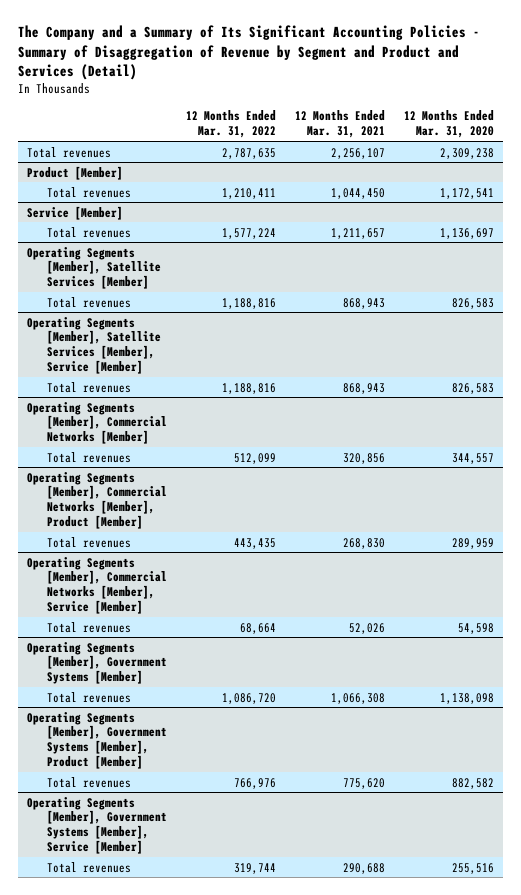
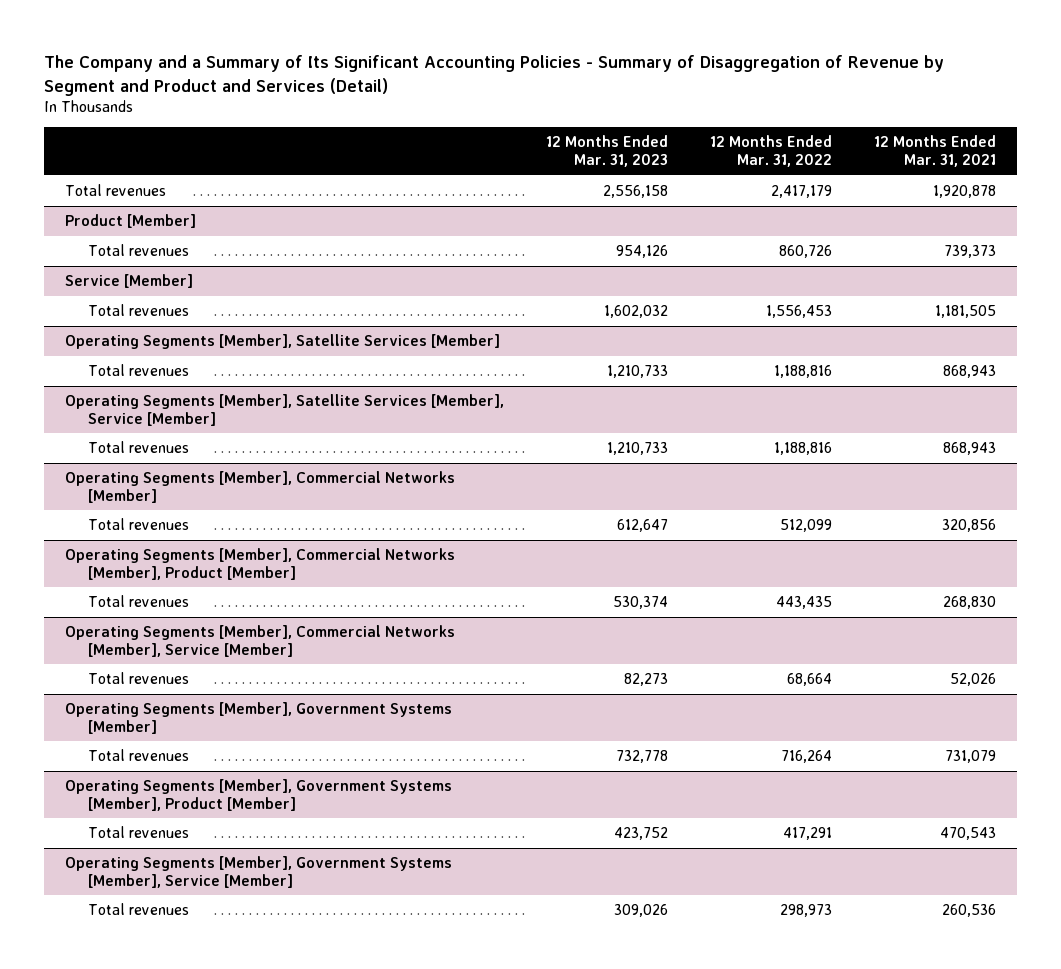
[403,110,494,139] 12 Months Ended Mar. 31, 2020 -> none
none -> [546,135,669,168] 12 Months Ended Mar. 31, 2023
[221,147,276,159] 2,787,635 -> [771,184,833,198] 2,417,179
[330,147,385,159] 2,256,107 -> [932,184,996,198] 1,920,878
[221,187,276,199] 1,210,411 -> [779,244,833,258] 860,726
[330,187,385,199] 1,044,450 -> [943,244,996,258] 739,373
[221,227,276,239] 1,577,224 -> [766,304,833,318] 1,556,453
[330,227,385,239] 1,211,657 -> [934,304,996,318] 1,181,505
[221,692,276,704] 1,086,720 -> [781,749,833,763] 716,264
[330,692,385,704] 1,066,308 -> [944,749,996,763] 731,079
[233,777,276,789] 766,976 -> [783,826,833,840] 417,291
[342,777,385,789] 775,620 -> [939,826,996,840] 470,543
[233,862,276,874] 319,744 -> [780,903,833,917] 298,973
[342,862,385,874] 290,688 -> [941,903,996,917] 260,536

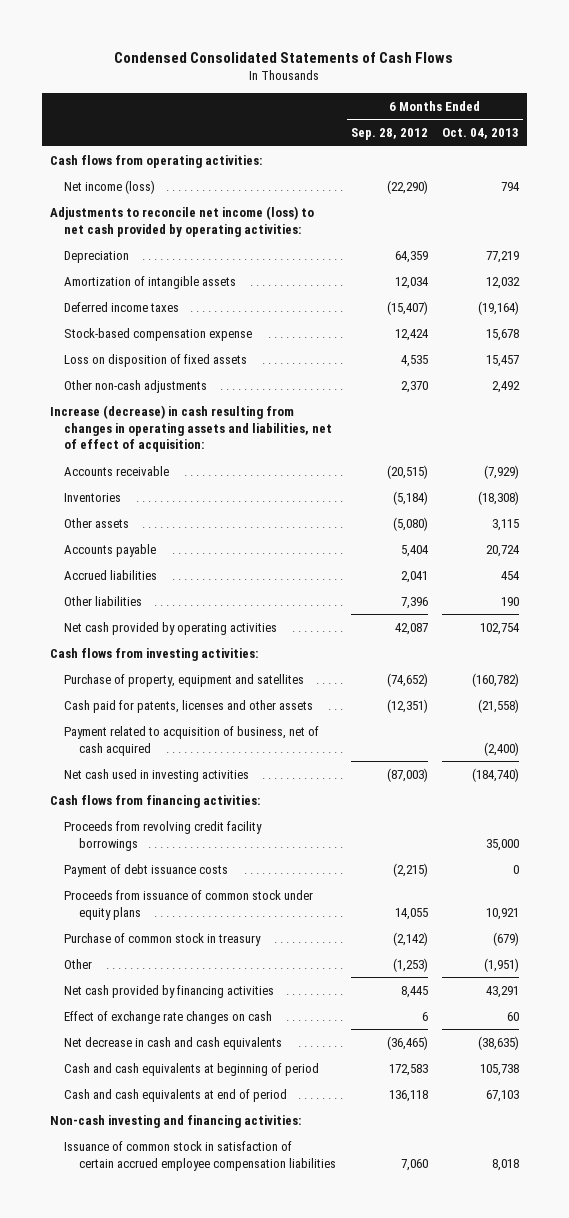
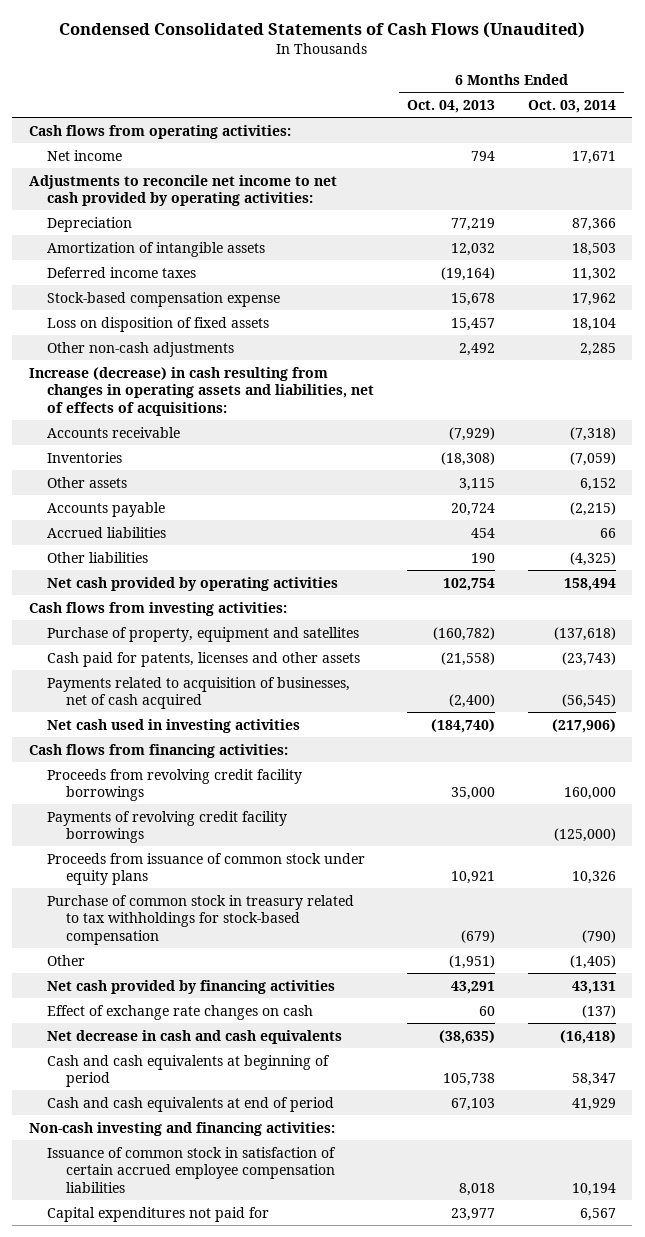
[114,51,454,63] Condensed Consolidated Statements of Cash Flows -> [59,21,586,38] Condensed Consolidated Statements of Cash Flows (Unaudited)
[350,128,428,141] Sep. 28, 2012 -> none
none -> [527,100,616,114] Oct. 03, 2014
[64,179,156,194] Net income (loss) -> [47,149,123,161] Net income
[49,205,314,237] Adjustments to reconcile net income (loss) to net cash provided by operating activities: -> [28,174,337,207] Adjustments to reconcile net income to net cash provided by operating activities:
[49,404,333,453] Increase (decrease) in cash resulting from changes in operating assets and liabilities, net of effect of acquisition: -> [28,366,375,416] Increase (decrease) in cash resulting from changes in operating assets and liabilities, net of effects of acquisitions:
[64,725,320,756] Payment related to acquisition of business, net of cash acquired -> [47,676,351,710] Payments related to acquisition of businesses, net of cash acquired
[64,863,229,877] Payment of debt issuance costs -> none
none -> [47,810,288,844] Payments of revolving credit facility borrowings
[64,932,262,946] Purchase of common stock in treasury -> [47,894,355,945] Purchase of common stock in treasury related to tax withholdings for stock-based compensation
none -> [47,1206,270,1222] Capital expenditures not paid for

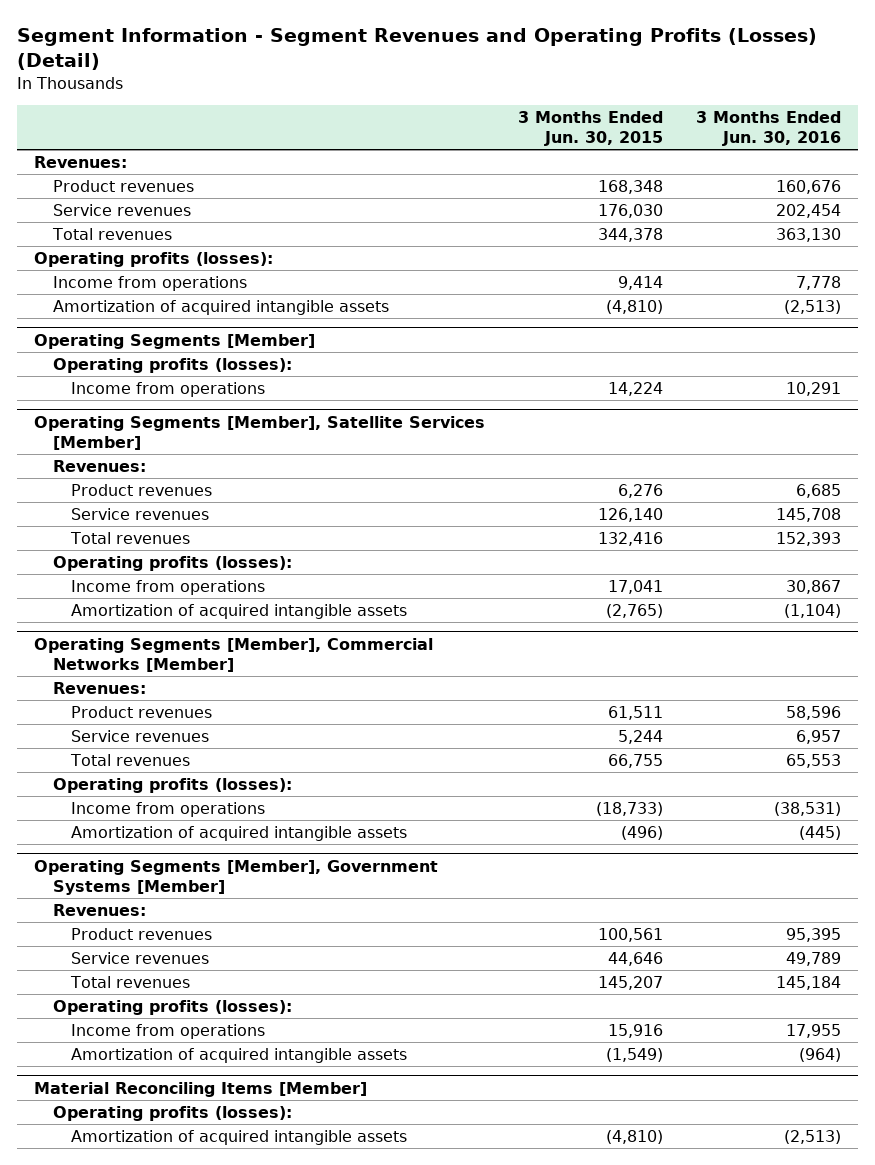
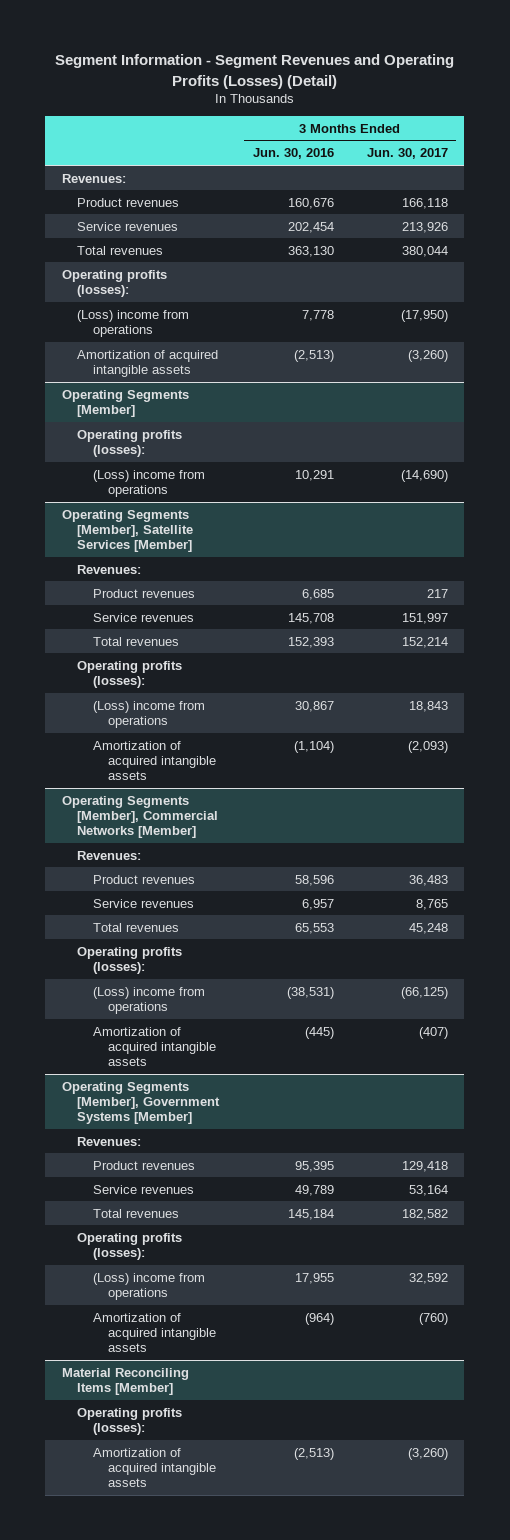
[518,111,664,147] 3 Months Ended Jun. 30, 2015 -> none
none -> [366,148,448,160] Jun. 30, 2017
[52,276,247,292] Income from operations -> [77,309,190,337] (Loss) income from operations
[71,382,266,398] Income from operations -> [92,469,205,497] (Loss) income from operations
[71,580,266,596] Income from operations -> [92,700,205,728] (Loss) income from operations
[71,802,266,818] Income from operations -> [92,986,205,1014] (Loss) income from operations
[71,1024,266,1040] Income from operations -> [92,1272,205,1300] (Loss) income from operations

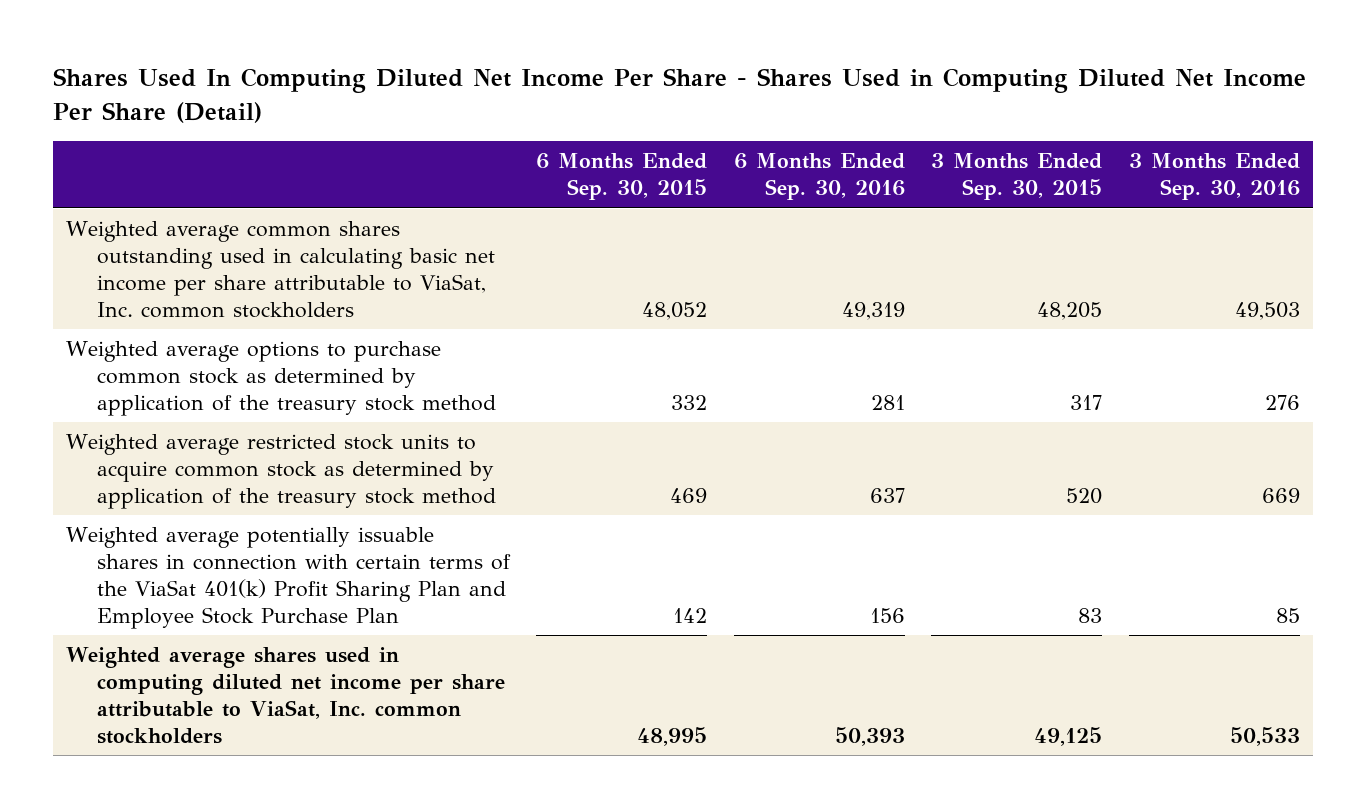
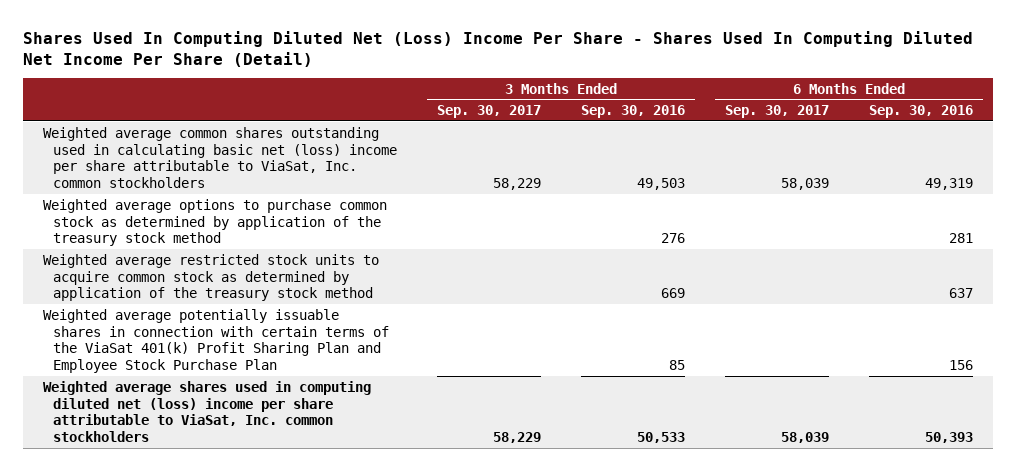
[52,68,1306,123] Shares Used In Computing Diluted Net Income Per Share - Shares Used in Computing Diluted Net Income Per Share (Detail) -> [23,30,974,67] Shares Used In Computing Diluted Net (Loss) Income Per Share - Shares Used In Computing Diluted Net Income Per Share (Detail)
[536,153,708,201] 6 Months Ended Sep. 30, 2015 -> none
[931,153,1103,201] 3 Months Ended Sep. 30, 2015 -> none
none -> [436,105,541,119] Sep. 30, 2017
none -> [725,105,830,119] Sep. 30, 2017
[66,221,495,318] Weighted average common shares outstanding used in calculating basic net income per share attributable to ViaSat, Inc. common stockholders -> [43,126,397,189] Weighted average common shares outstanding used in calculating basic net (loss) income per share attributable to ViaSat, Inc. common stockholders
[66,647,505,744] Weighted average shares used in computing diluted net income per share attributable to ViaSat, Inc. common stockholders -> [43,380,372,443] Weighted average shares used in computing diluted net (loss) income per share attributable to ViaSat, Inc. common stockholders

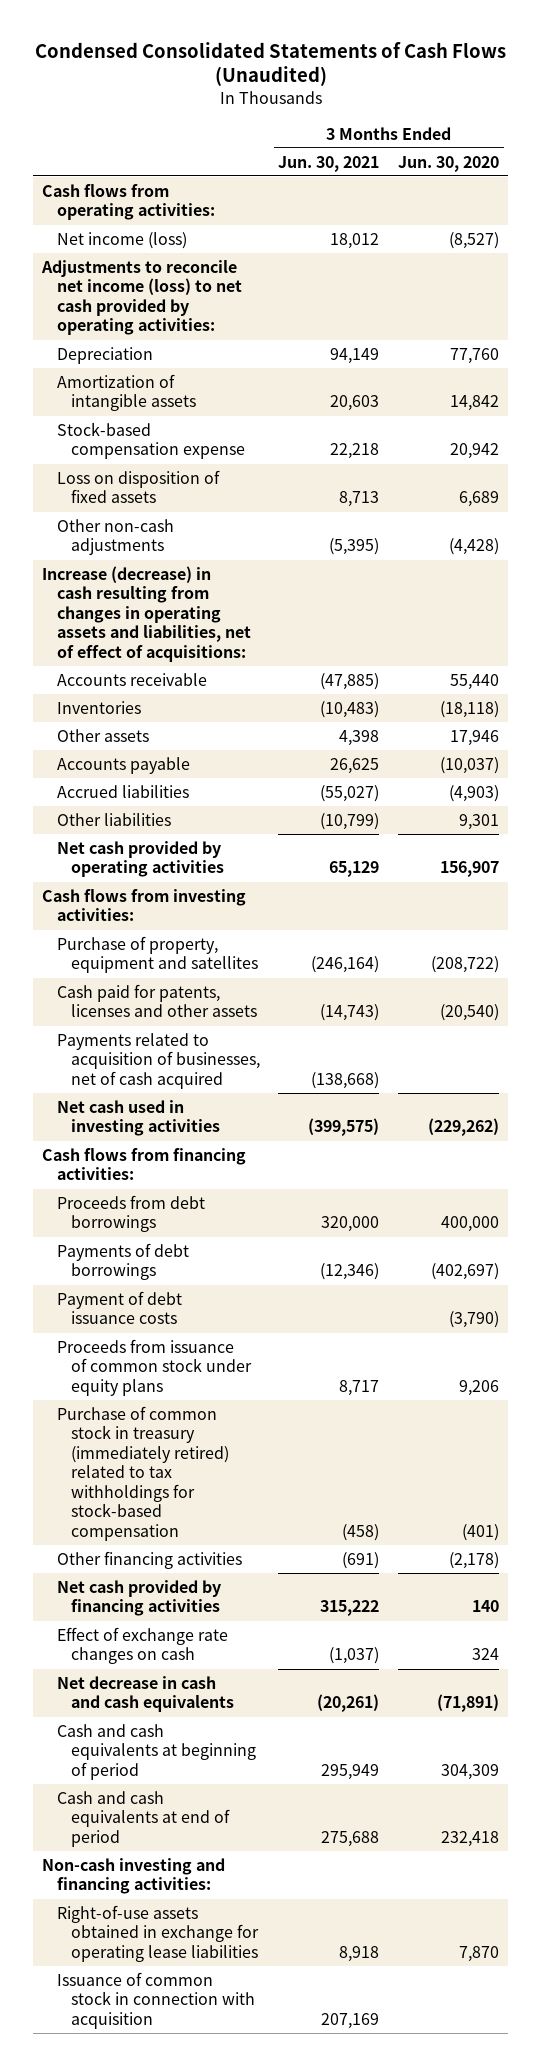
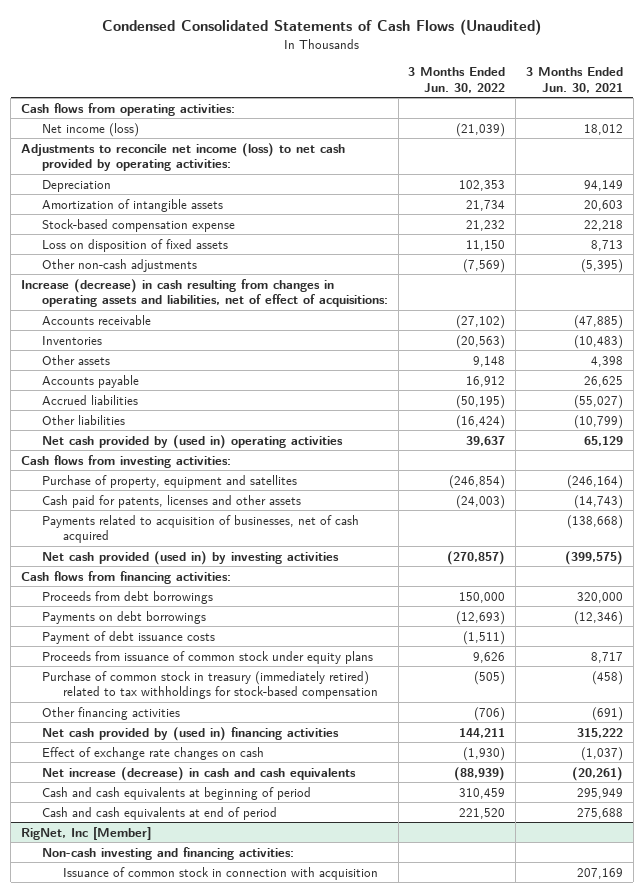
[398,155,500,172] Jun. 30, 2020 -> none
none -> [408,67,506,94] 3 Months Ended Jun. 30, 2022
[56,840,224,878] Net cash provided by operating activities -> [41,434,343,449] Net cash provided by (used in) operating activities
[56,1099,220,1137] Net cash used in investing activities -> [41,550,339,565] Net cash provided (used in) by investing activities
[56,1242,189,1281] Payments of debt borrowings -> [41,610,206,624] Payments on debt borrowings
[56,1579,221,1617] Net cash provided by financing activities -> [41,726,339,741] Net cash provided by (used in) financing activities
[56,1675,234,1713] Net decrease in cash and cash equivalents -> [41,766,356,781] Net increase (decrease) in cash and cash equivalents
none -> [21,826,152,840] RigNet, Inc [Member]
[56,1904,259,1962] Right-of-use assets obtained in exchange for operating lease liabilities -> none

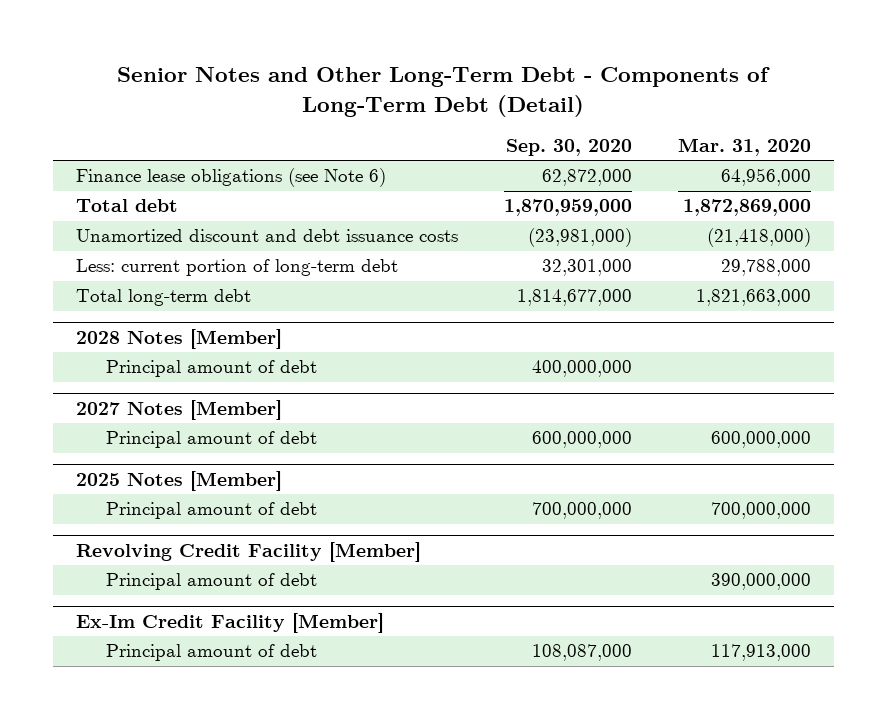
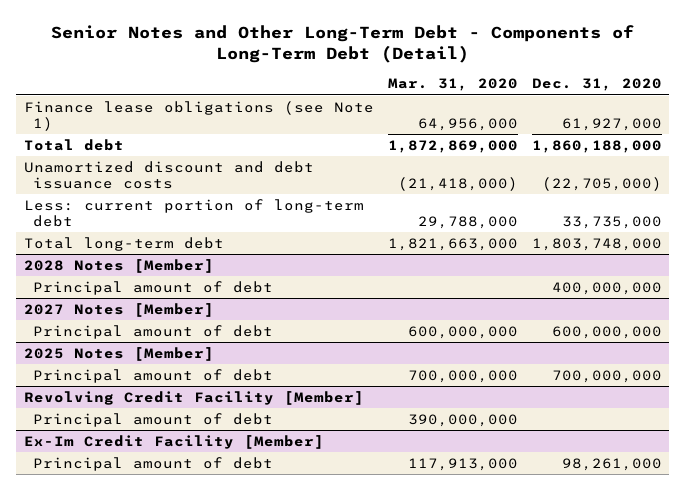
[505,138,632,156] Sep. 30, 2020 -> none
none -> [531,78,662,92] Dec. 31, 2020
[75,168,386,188] Finance lease obligations (see Note 6) -> [23,100,374,132] Finance lease obligations (see Note 1)

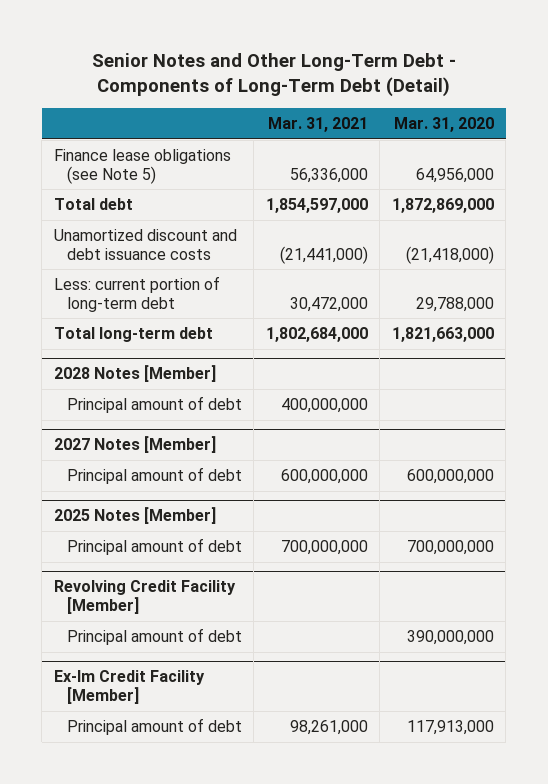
[531,78,662,92] Dec. 31, 2020 -> none
none -> [267,116,368,132] Mar. 31, 2021
[23,100,374,132] Finance lease obligations (see Note 1) -> [53,149,231,184] Finance lease obligations (see Note 5)

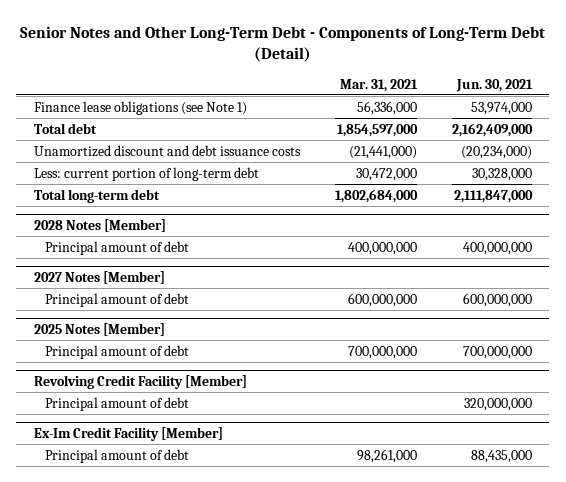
[393,116,494,132] Mar. 31, 2020 -> none
none -> [455,78,533,92] Jun. 30, 2021
[53,149,231,184] Finance lease obligations (see Note 5) -> [33,100,247,115] Finance lease obligations (see Note 1)

